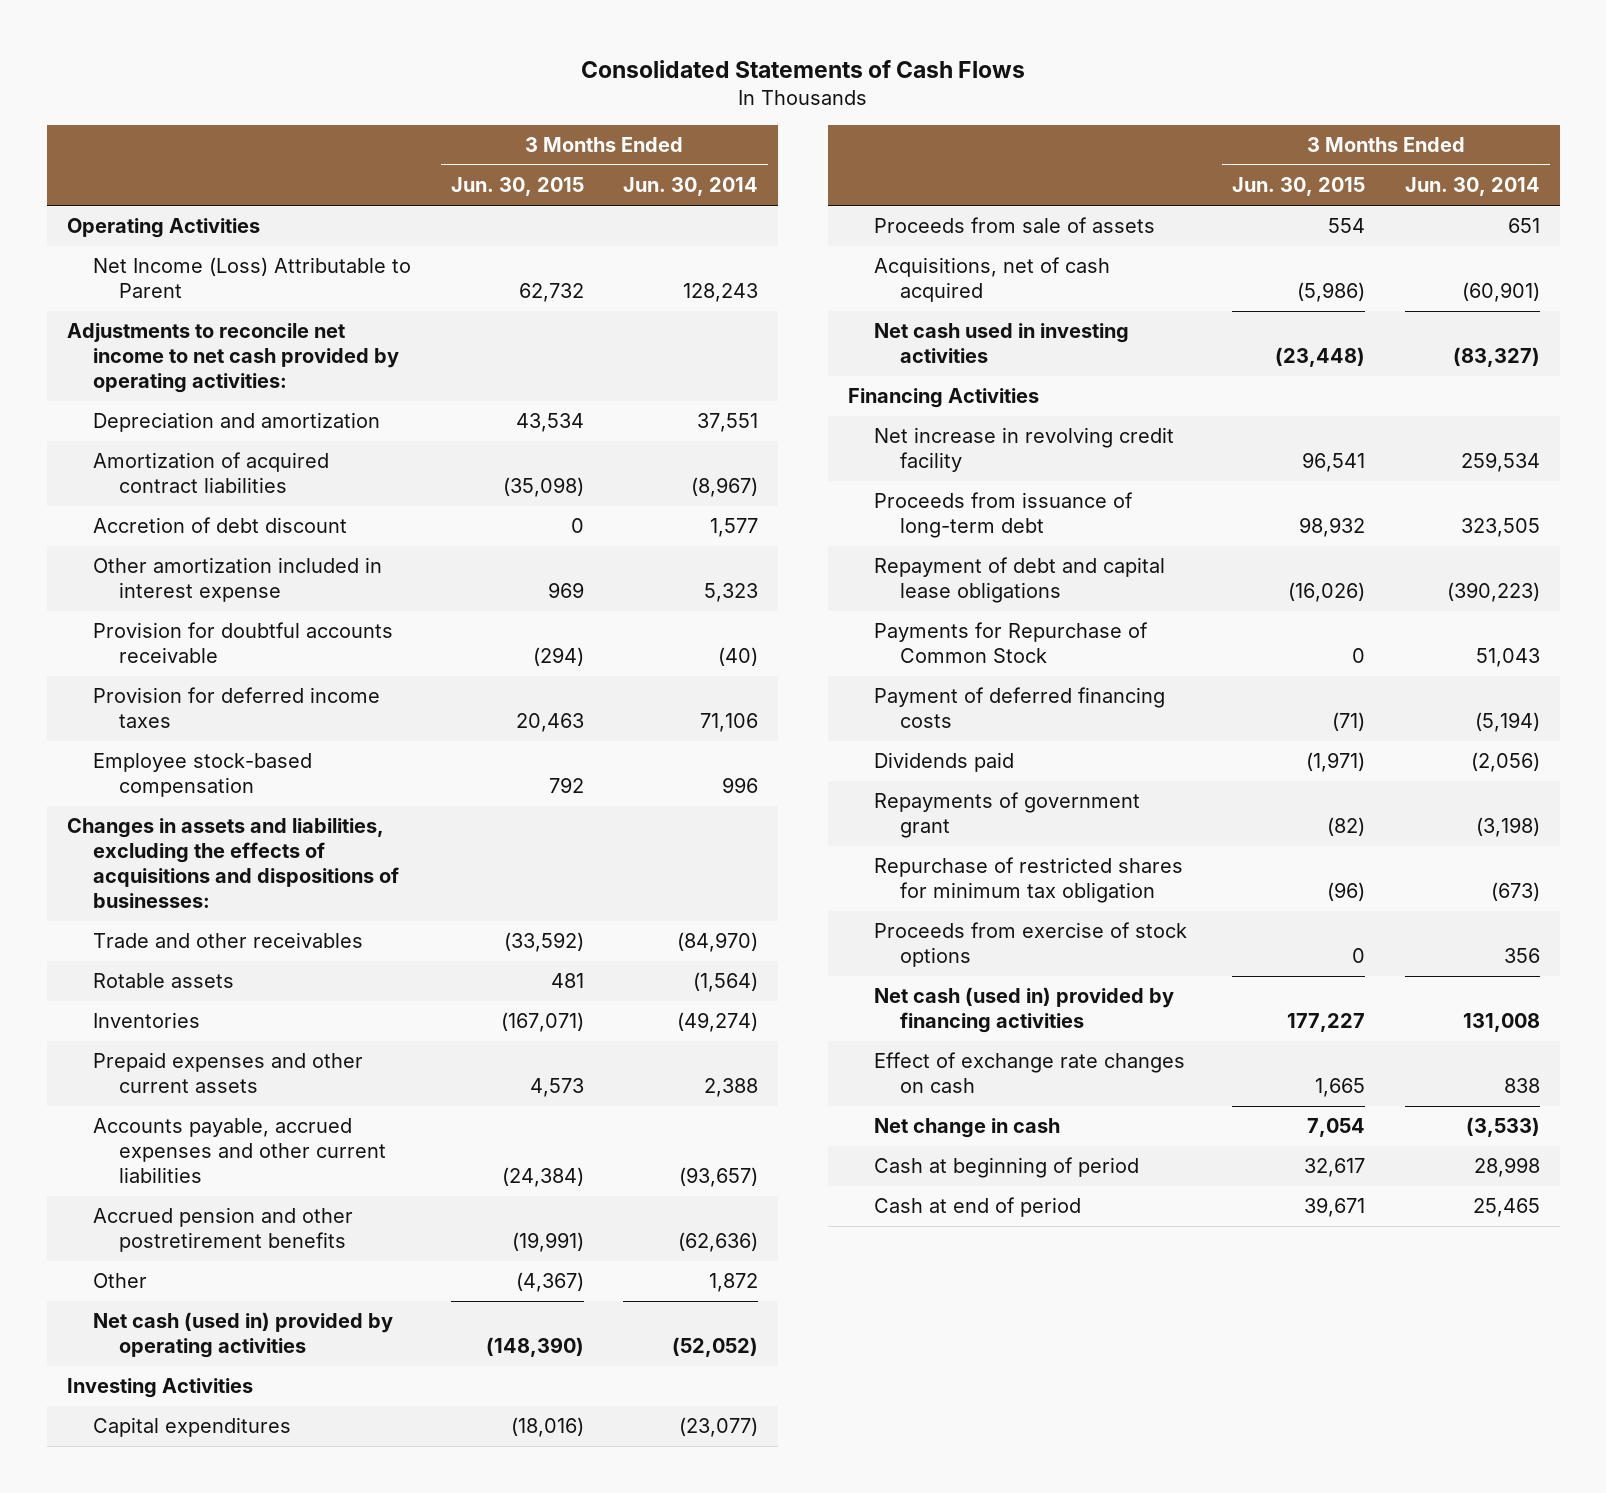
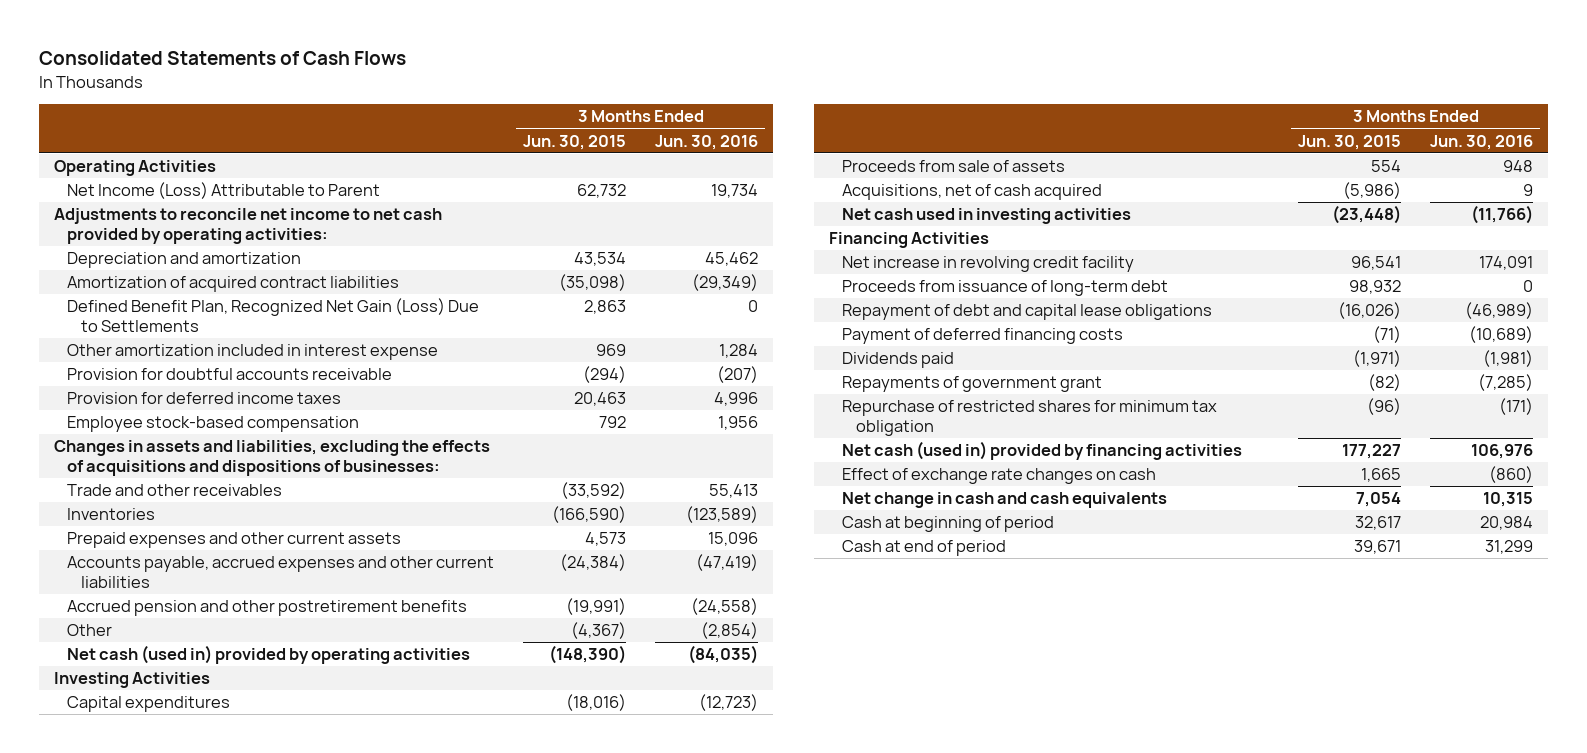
[623,177,759,197] Jun. 30, 2014 -> none
none -> [655,134,759,150] Jun. 30, 2016
[92,517,347,534] Accretion of debt discount -> none
none -> [67,298,480,332] Defined Benefit Plan, Recognized Net Gain (Loss) Due to Settlements
[92,973,234,989] Rotable assets -> none
[500,1012,584,1033] (167,071) -> [552,506,627,524] (166,590)
[874,622,1149,664] Payments for Repurchase of Common Stock -> none
[874,922,1188,968] Proceeds from exercise of stock options -> none
[874,1118,1061,1139] Net change in cash -> [842,492,1168,509] Net change in cash and cash equivalents

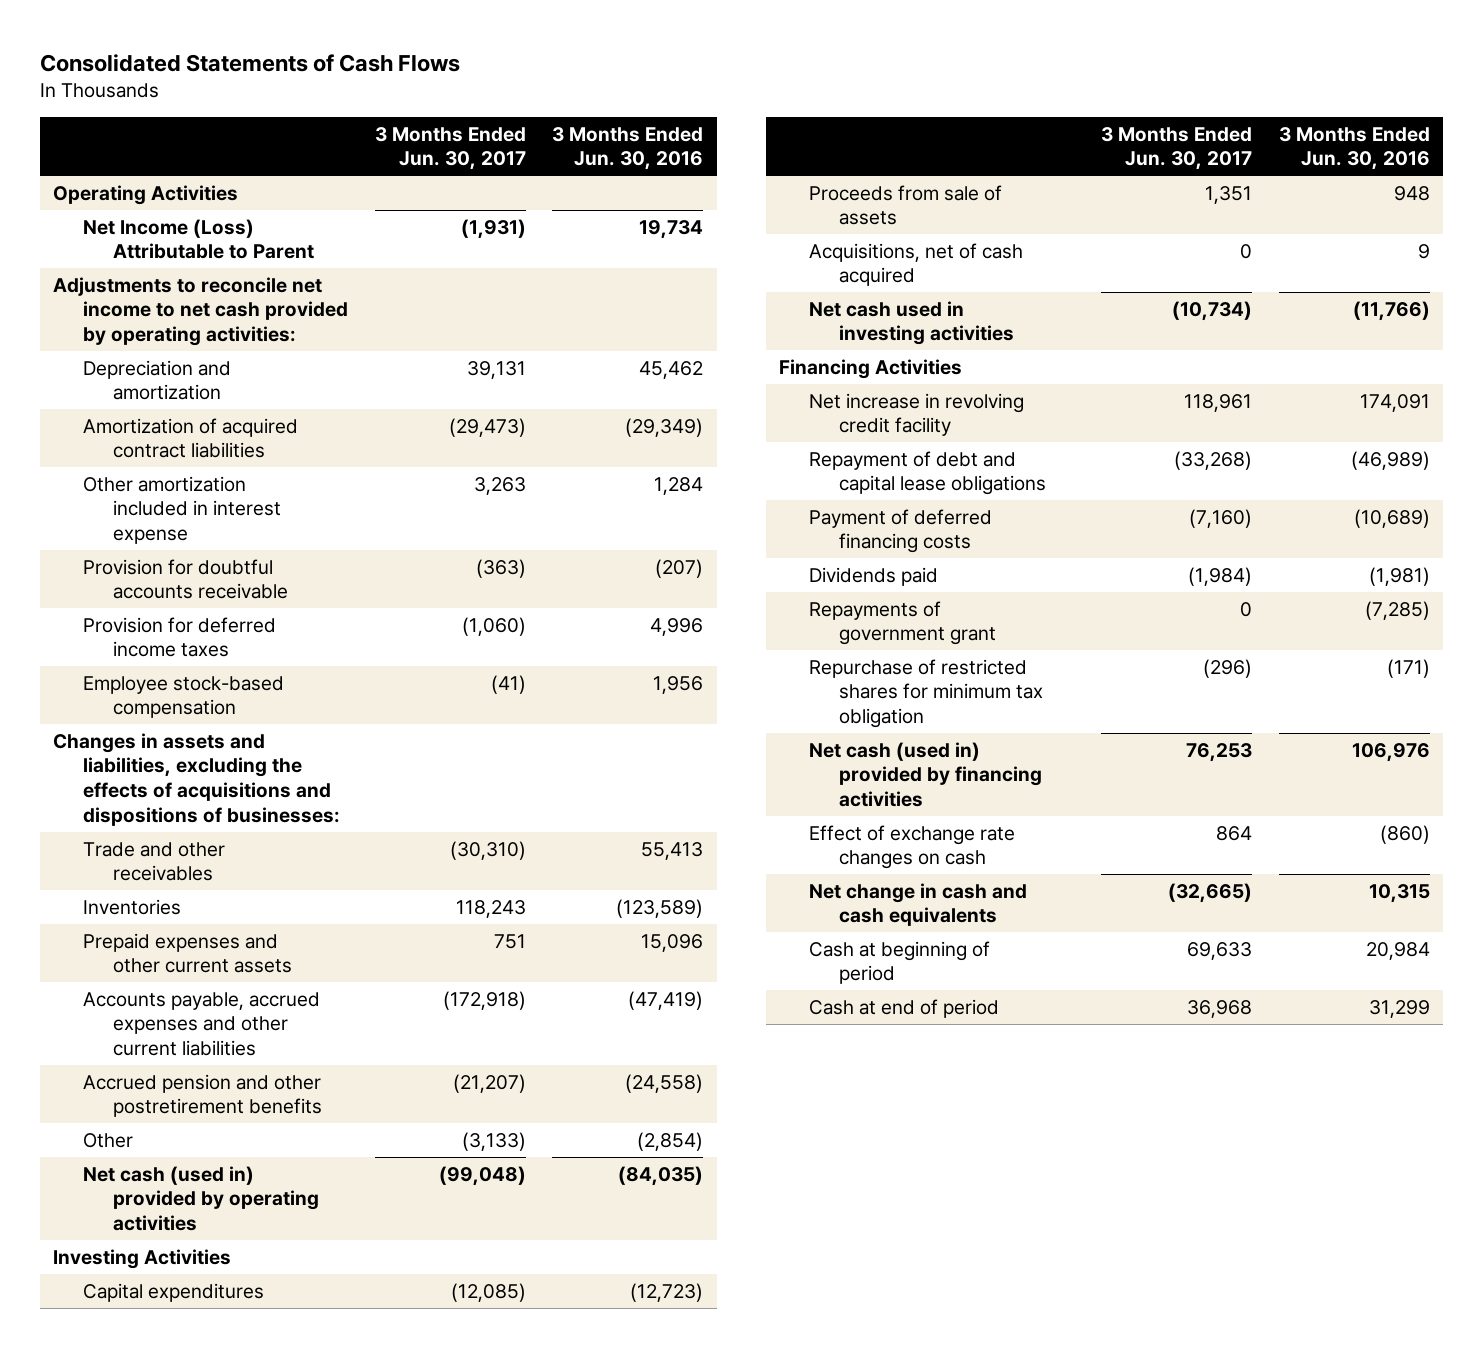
[523,134,627,150] Jun. 30, 2015 -> none
none -> [374,126,526,171] 3 Months Ended Jun. 30, 2017
[67,298,480,332] Defined Benefit Plan, Recognized Net Gain (Loss) Due to Settlements -> none
[842,280,1169,297] Proceeds from issuance of long-term debt -> none

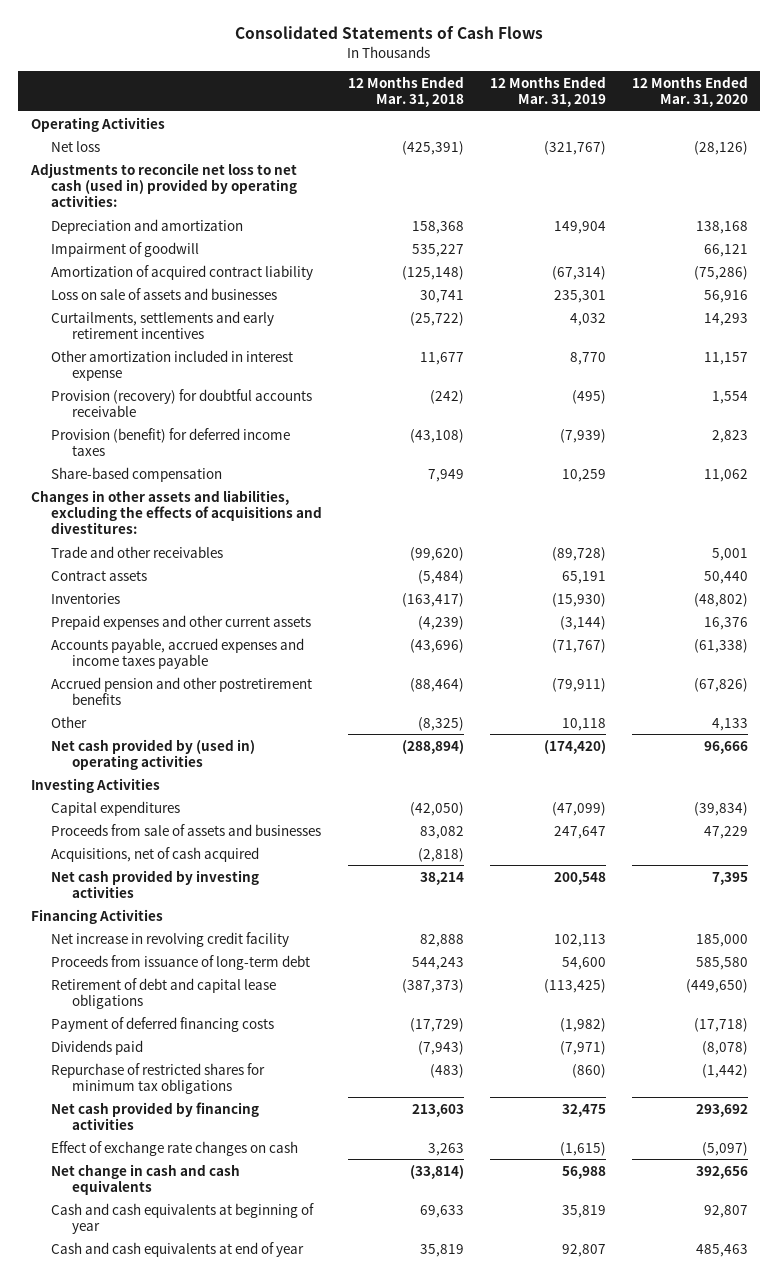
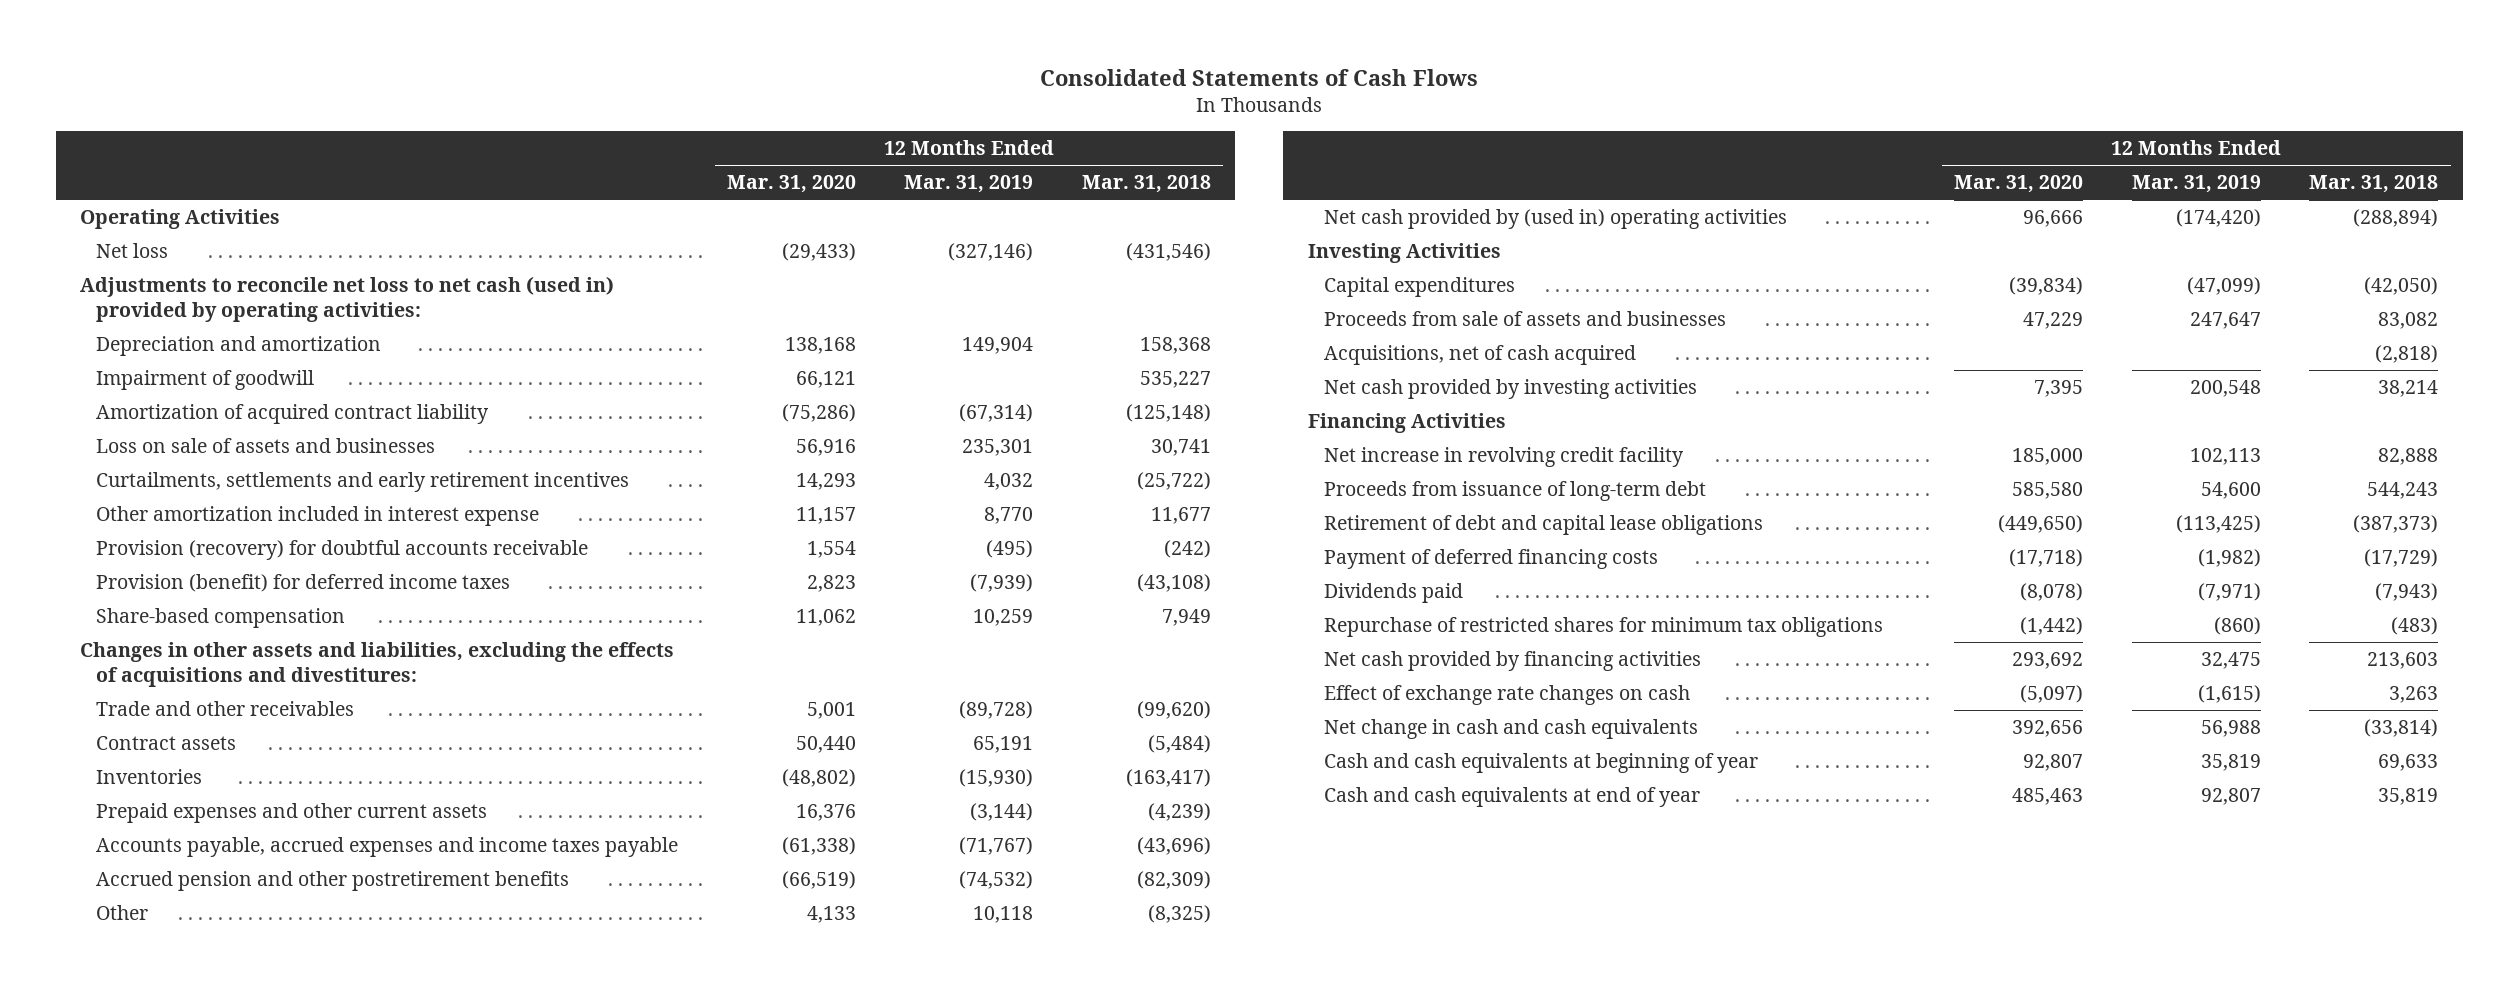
[402,140,465,155] (425,391) -> [1125,242,1211,261] (431,546)
[543,140,606,155] (321,767) -> [948,242,1034,261] (327,146)
[693,140,748,155] (28,126) -> [781,242,856,261] (29,433)
[410,677,465,692] (88,464) -> [1136,870,1211,889] (82,309)
[551,677,606,692] (79,911) -> [959,870,1034,889] (74,532)
[693,677,748,692] (67,826) -> [781,870,856,889] (66,519)

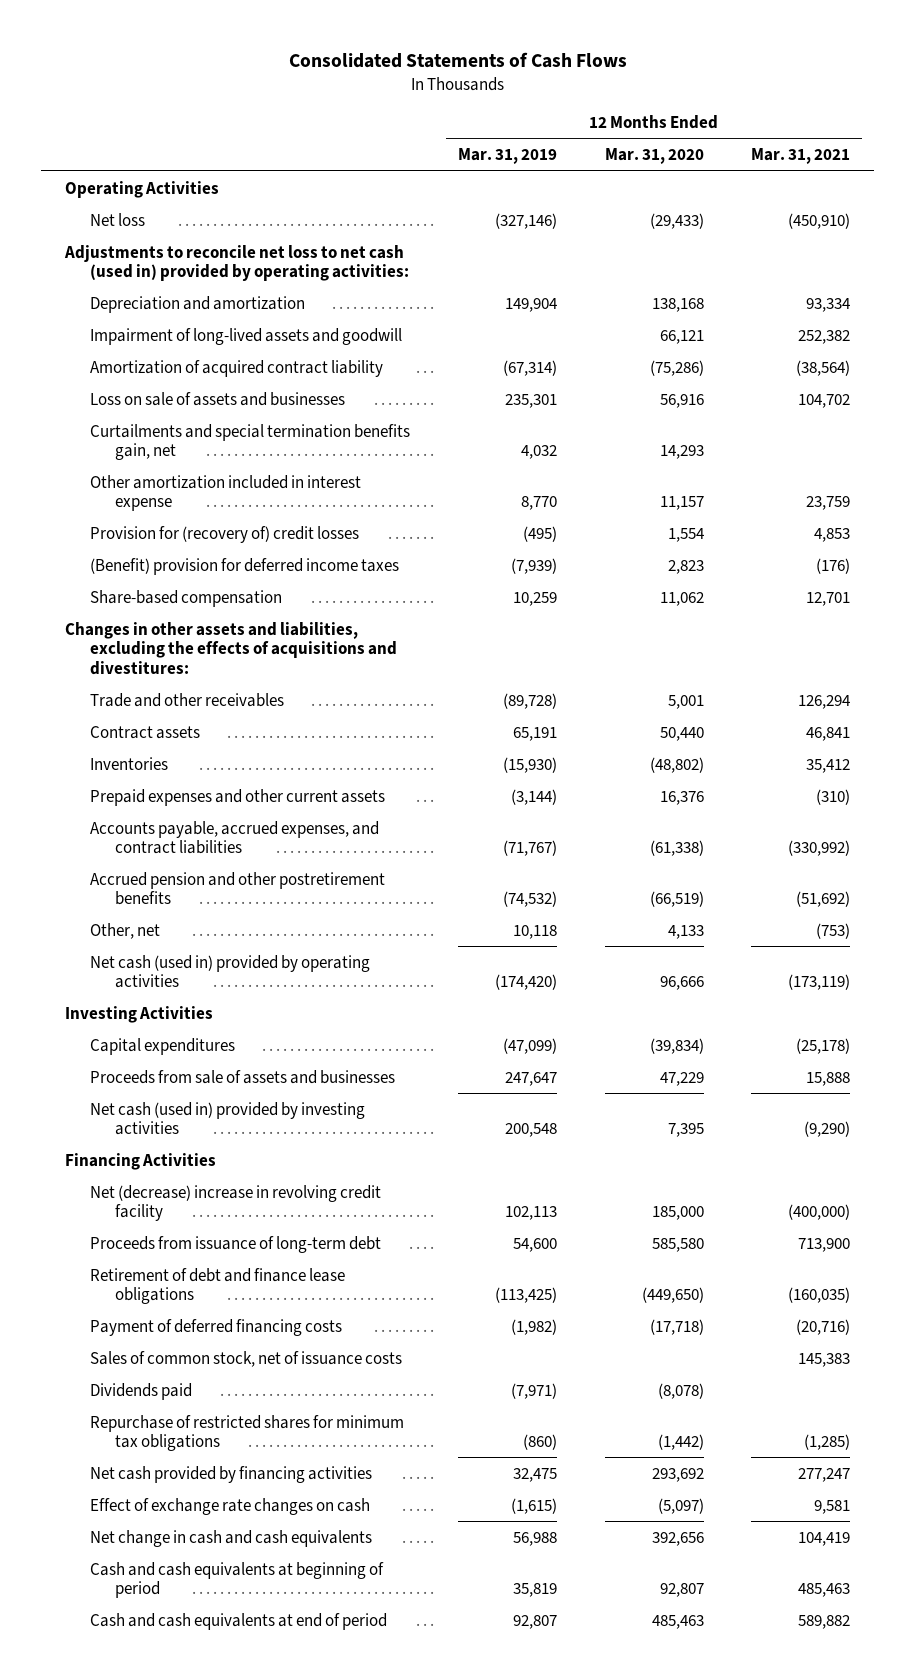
[1081,175,1211,194] Mar. 31, 2018 -> none
none -> [751,148,851,165] Mar. 31, 2021
[96,369,315,390] Impairment of goodwill -> [90,327,403,345] Impairment of long-lived assets and goodwill
[96,471,630,492] Curtailments, settlements and early retirement incentives -> [90,423,411,461] Curtailments and special termination benefits gain, net
[96,539,589,560] Provision (recovery) for doubtful accounts receivable -> [90,525,360,543] Provision for (recovery of) credit losses
[96,573,511,592] Provision (benefit) for deferred income taxes -> [90,557,400,575] (Benefit) provision for deferred income taxes
[96,836,679,857] Accounts payable, accrued expenses and income taxes payable -> [90,820,380,855] Accounts payable, accrued expenses, and contract liabilities
[96,904,149,920] Other -> [90,922,161,939] Other, net
[1323,208,1787,229] Net cash provided by (used in) operating activities -> [90,954,371,989] Net cash (used in) provided by operating activities
[1323,344,1636,365] Acquisitions, net of cash acquired -> none
[1323,378,1697,399] Net cash provided by investing activities -> [90,1101,366,1136] Net cash (used in) provided by investing activities
[1323,446,1684,467] Net increase in revolving credit facility -> [90,1184,382,1222] Net (decrease) increase in revolving credit facility
[1323,514,1763,535] Retirement of debt and capital lease obligations -> [90,1267,346,1305] Retirement of debt and finance lease obligations
none -> [90,1350,403,1367] Sales of common stock, net of issuance costs
[1323,752,1758,773] Cash and cash equivalents at beginning of year -> [90,1561,385,1599] Cash and cash equivalents at beginning of period
[1323,786,1700,807] Cash and cash equivalents at end of year -> [90,1612,388,1630] Cash and cash equivalents at end of period

